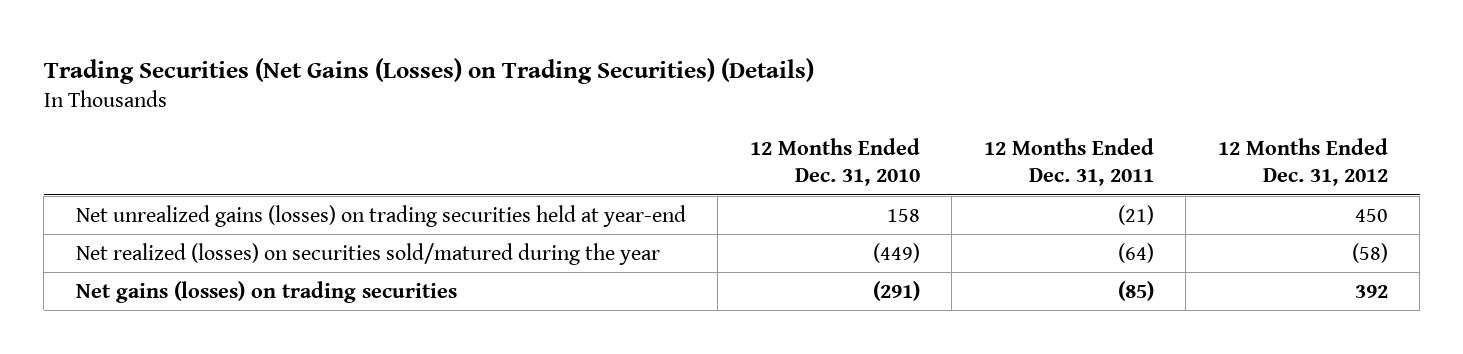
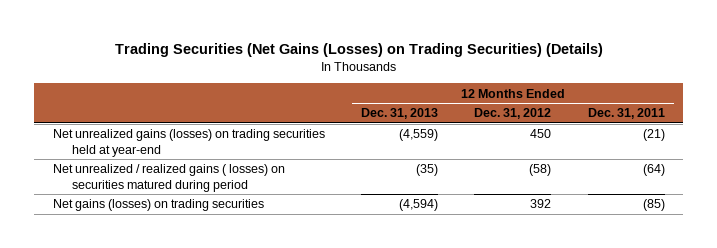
[749,138,920,187] 12 Months Ended Dec. 31, 2010 -> none
none -> [360,108,438,120] Dec. 31, 2013
[75,242,660,265] Net realized (losses) on securities sold/matured during the year -> [52,164,285,193] Net unrealized / realized gains ( losses) on securities matured during period

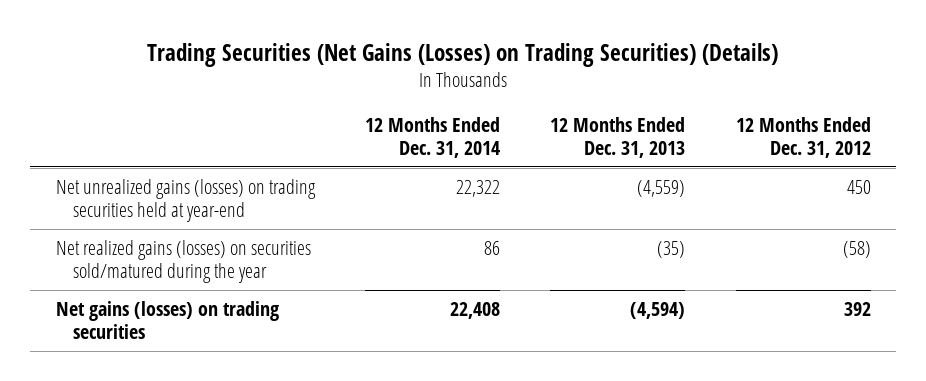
[587,108,665,120] Dec. 31, 2011 -> none
none -> [365,116,501,159] 12 Months Ended Dec. 31, 2014
[52,164,285,193] Net unrealized / realized gains ( losses) on securities matured during period -> [55,239,311,283] Net realized gains (losses) on securities sold/matured during the year

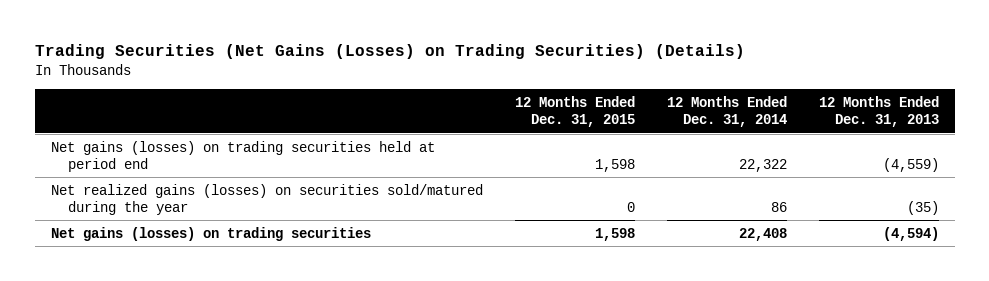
[735,116,871,159] 12 Months Ended Dec. 31, 2012 -> none
none -> [514,95,635,128] 12 Months Ended Dec. 31, 2015
[55,178,316,222] Net unrealized gains (losses) on trading securities held at year-end -> [50,140,435,173] Net gains (losses) on trading securities held at period end

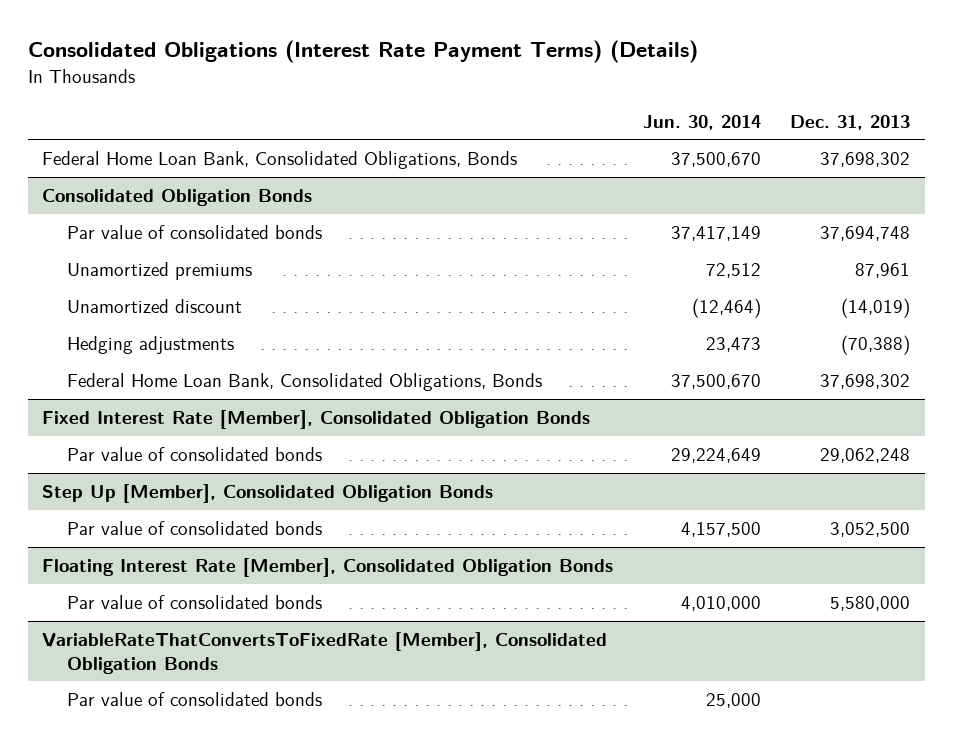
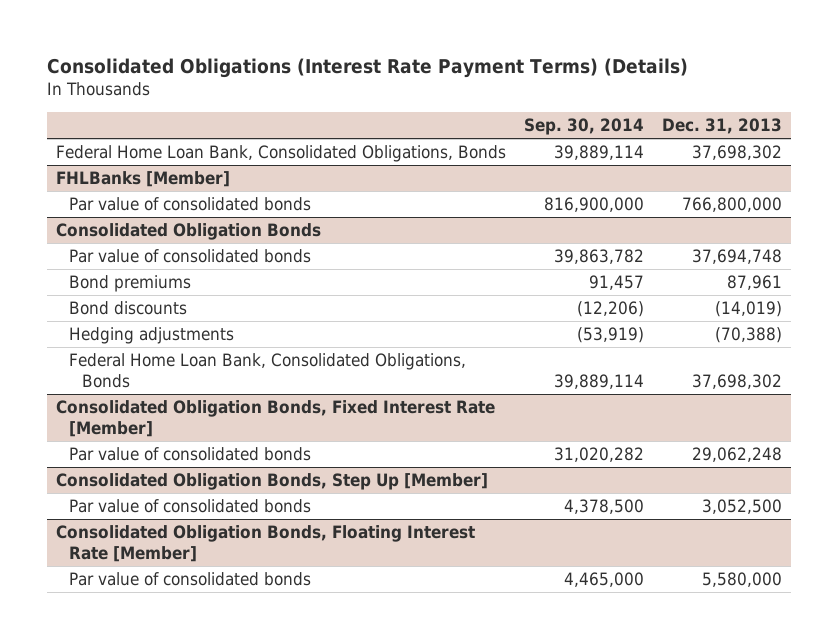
[642,114,761,130] Jun. 30, 2014 -> none
none -> [523,118,644,136] Sep. 30, 2014
none -> [56,171,231,188] FHLBanks [Member]
none -> [68,197,311,212] Par value of consolidated bonds
[66,262,252,281] Unamortized premiums -> [68,275,191,293] Bond premiums
[66,299,242,314] Unamortized discount -> [68,301,187,316] Bond discounts
[42,410,591,430] Fixed Interest Rate [Member], Consolidated Obligation Bonds -> [56,400,496,438] Consolidated Obligation Bonds, Fixed Interest Rate [Member]
[42,484,494,504] Step Up [Member], Consolidated Obligation Bonds -> [56,473,489,491] Consolidated Obligation Bonds, Step Up [Member]
[42,558,614,578] Floating Interest Rate [Member], Consolidated Obligation Bonds -> [56,525,476,563] Consolidated Obligation Bonds, Floating Interest Rate [Member]
[42,632,608,674] VariableRateThatConvertsToFixedRate [Member], Consolidated Obligation Bonds -> none
[66,692,322,707] Par value of consolidated bonds -> none

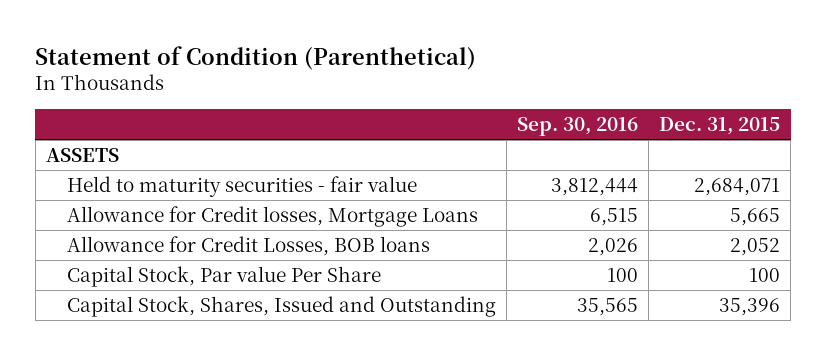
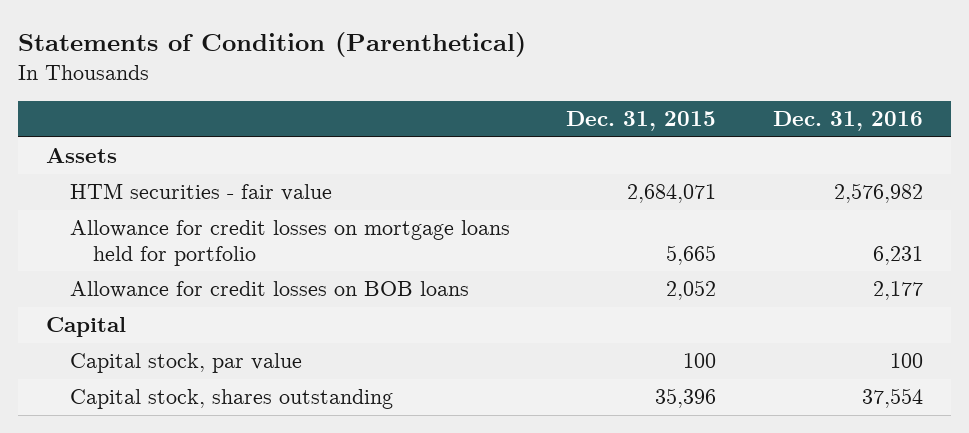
[35,45,477,70] Statement of Condition (Parenthetical) -> [17,31,526,57] Statements of Condition (Parenthetical)
[516,117,638,137] Sep. 30, 2016 -> none
none -> [773,111,924,132] Dec. 31, 2016
[46,147,120,162] ASSETS -> [46,148,118,164] Assets
[66,175,417,197] Held to maturity securities - fair value -> [69,183,332,202] HTM securities - fair value
[66,205,478,227] Allowance for Credit losses, Mortgage Loans -> [69,220,510,266] Allowance for credit losses on mortgage loans held for portfolio
[66,235,430,256] Allowance for Credit Losses, BOB loans -> [69,281,469,299] Allowance for credit losses on BOB loans
none -> [46,317,127,338] Capital
[66,265,381,287] Capital Stock, Par value Per Share -> [69,353,302,374] Capital stock, par value
[66,295,496,317] Capital Stock, Shares, Issued and Outstanding -> [69,389,393,410] Capital stock, shares outstanding

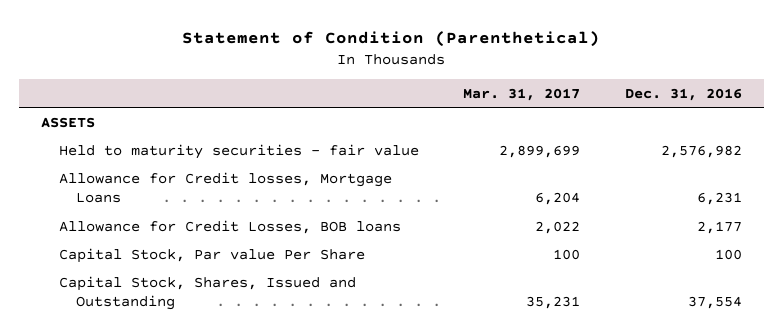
[17,31,526,57] Statements of Condition (Parenthetical) -> [182,30,601,47] Statement of Condition (Parenthetical)
[566,111,717,132] Dec. 31, 2015 -> none
none -> [463,87,581,101] Mar. 31, 2017
[46,317,127,338] Capital -> none
[46,148,118,164] Assets -> [41,116,96,128] ASSETS
[69,183,332,202] HTM securities - fair value -> [58,143,419,159] Held to maturity securities - fair value
[69,220,510,266] Allowance for credit losses on mortgage loans held for portfolio -> [58,171,392,204] Allowance for Credit losses, Mortgage Loans
[69,281,469,299] Allowance for credit losses on BOB loans -> [58,219,401,234] Allowance for Credit Losses, BOB loans
[69,353,302,374] Capital stock, par value -> [58,247,365,263] Capital Stock, Par value Per Share
[69,389,393,410] Capital stock, shares outstanding -> [58,275,356,311] Capital Stock, Shares, Issued and Outstanding

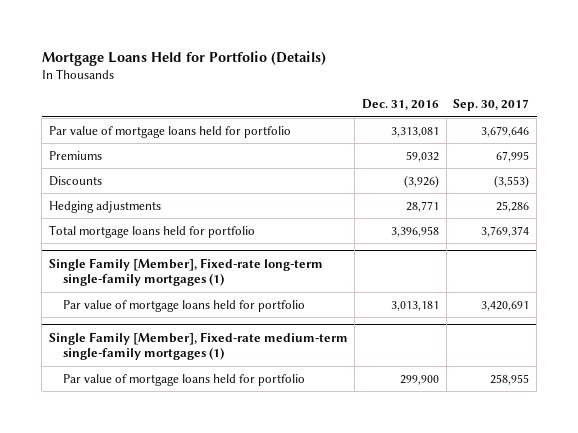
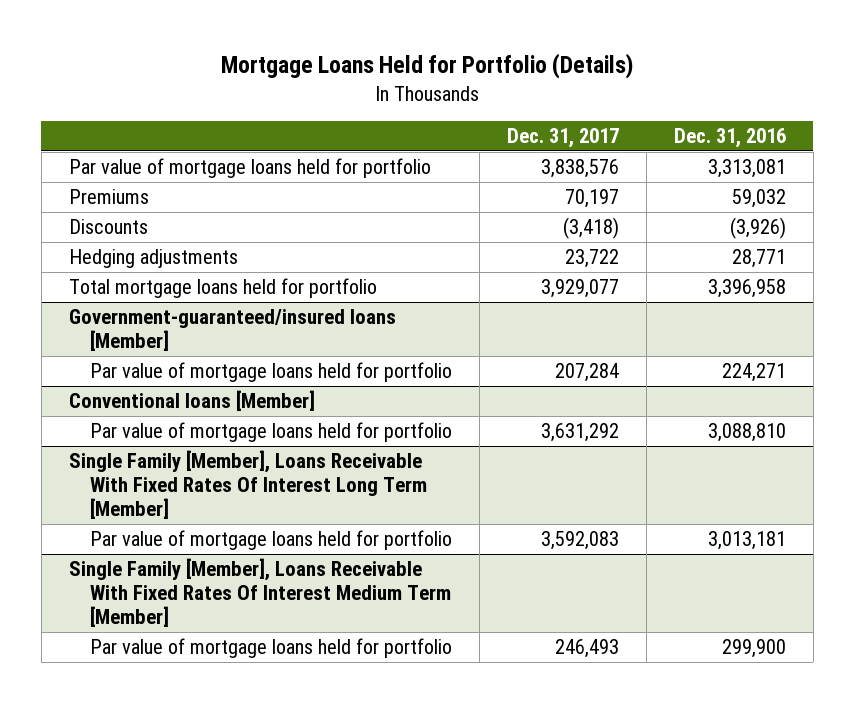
[453,99,530,112] Sep. 30, 2017 -> none
none -> [507,128,620,149] Dec. 31, 2017
[48,257,323,287] Single Family [Member], Fixed-rate long-term single-family mortgages (1) -> none
none -> [68,309,396,352] Government-guaranteed/insured loans [Member]
none -> [90,362,453,383] Par value of mortgage loans held for portfolio
none -> [68,390,315,412] Conventional loans [Member]
none -> [90,422,453,443] Par value of mortgage loans held for portfolio
none -> [68,450,428,519] Single Family [Member], Loans Receivable With Fixed Rates Of Interest Long Term [Member]
[48,331,348,361] Single Family [Member], Fixed-rate medium-term single-family mortgages (1) -> none
none -> [68,558,452,627] Single Family [Member], Loans Receivable With Fixed Rates Of Interest Medium Term [Member]

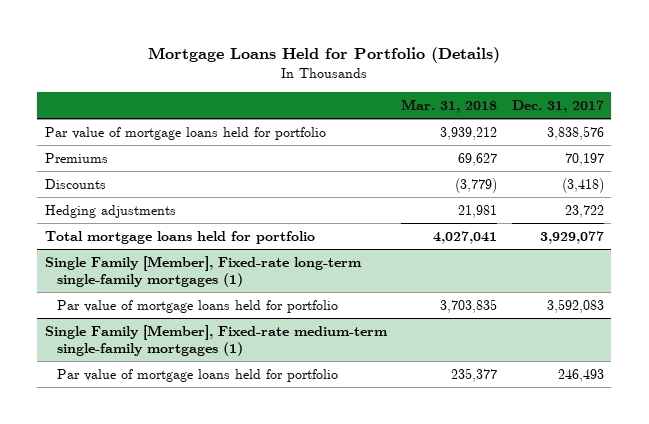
[673,128,786,149] Dec. 31, 2016 -> none
none -> [401,99,498,114] Mar. 31, 2018
[68,309,396,352] Government-guaranteed/insured loans [Member] -> none
[90,362,453,383] Par value of mortgage loans held for portfolio -> none
[68,390,315,412] Conventional loans [Member] -> none
[90,422,453,443] Par value of mortgage loans held for portfolio -> none
[68,450,428,519] Single Family [Member], Loans Receivable With Fixed Rates Of Interest Long Term [Member] -> none
none -> [44,255,362,288] Single Family [Member], Fixed-rate long-term single-family mortgages (1)
[68,558,452,627] Single Family [Member], Loans Receivable With Fixed Rates Of Interest Medium Term [Member] -> none
none -> [44,324,388,357] Single Family [Member], Fixed-rate medium-term single-family mortgages (1)

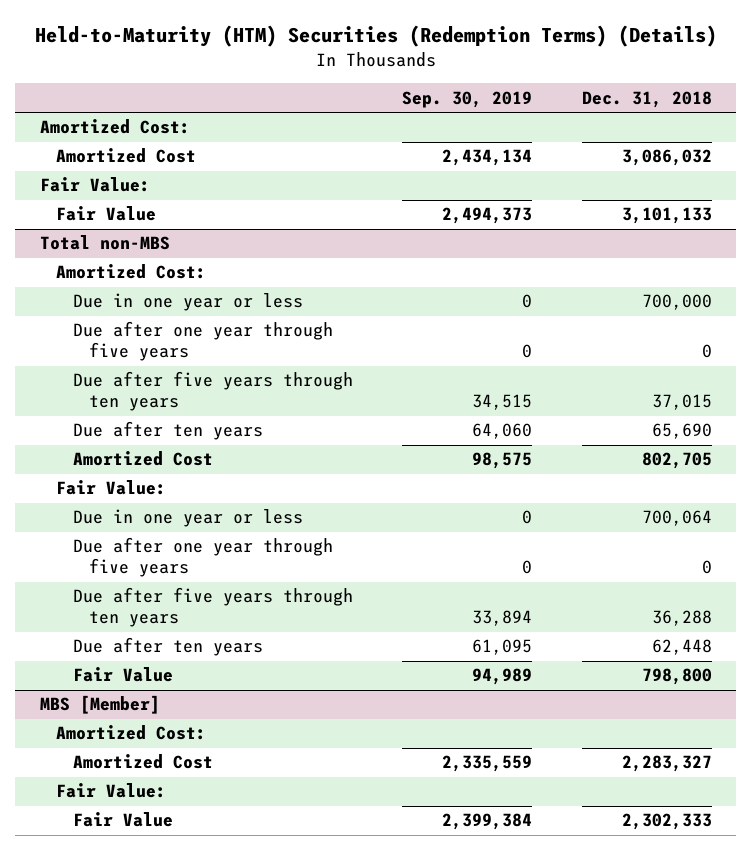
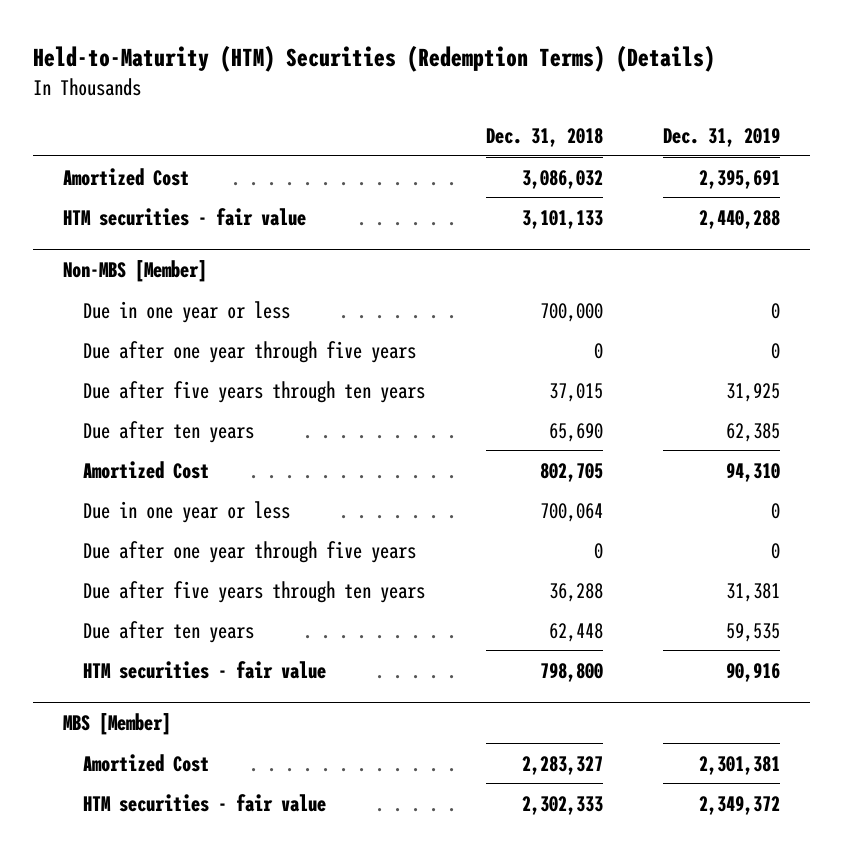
[402,90,533,108] Sep. 30, 2019 -> none
none -> [662,128,780,148] Dec. 31, 2019
[39,119,190,135] Amortized Cost: -> none
[39,177,150,193] Fair Value: -> none
[56,264,207,280] Amortized Cost: -> none
[56,206,157,222] Fair Value -> [63,207,307,226] HTM securities - fair value
[39,235,170,251] Total non-MBS -> [63,260,208,283] Non-MBS [Member]
[56,480,167,496] Fair Value: -> none
[72,667,173,683] Fair Value -> [83,660,327,679] HTM securities - fair value
[56,725,207,741] Amortized Cost: -> none
[56,783,167,799] Fair Value: -> none
[72,812,173,828] Fair Value -> [83,793,327,812] HTM securities - fair value

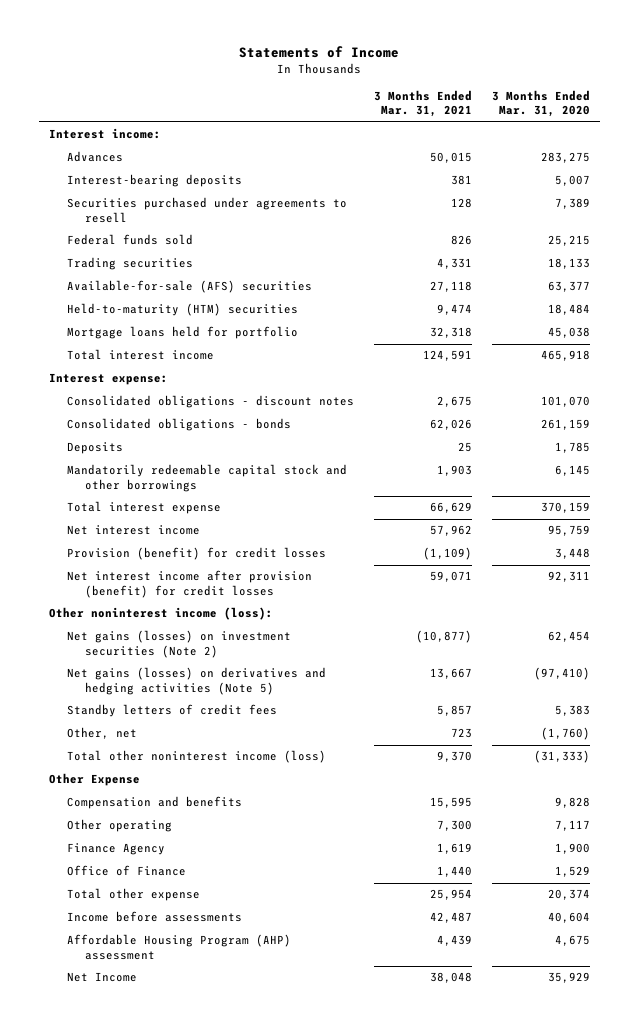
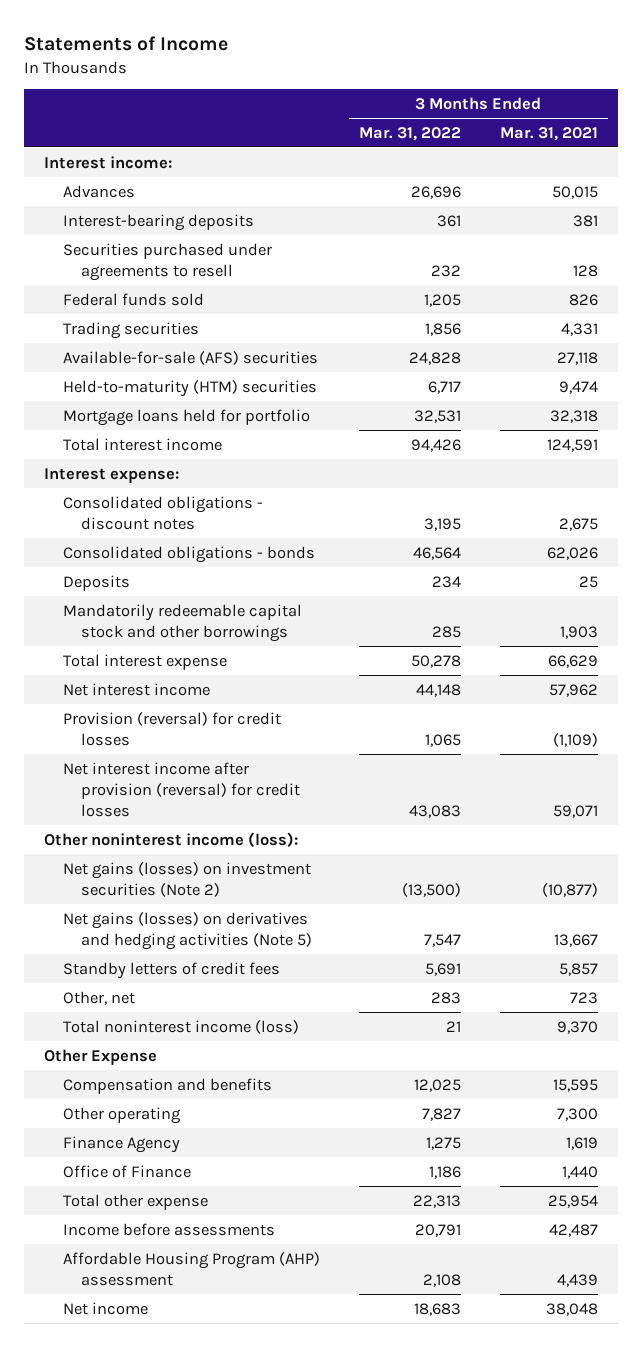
[491,89,590,118] 3 Months Ended Mar. 31, 2020 -> none
none -> [358,126,461,141] Mar. 31, 2022
[66,547,326,561] Provision (benefit) for credit losses -> [62,711,281,746] Provision (reversal) for credit losses
[66,570,312,599] Net interest income after provision (benefit) for credit losses -> [62,761,301,817] Net interest income after provision (reversal) for credit losses
[66,750,326,764] Total other noninterest income (loss) -> [62,1019,299,1034] Total noninterest income (loss)
[66,972,137,983] Net Income -> [62,1301,148,1315] Net income

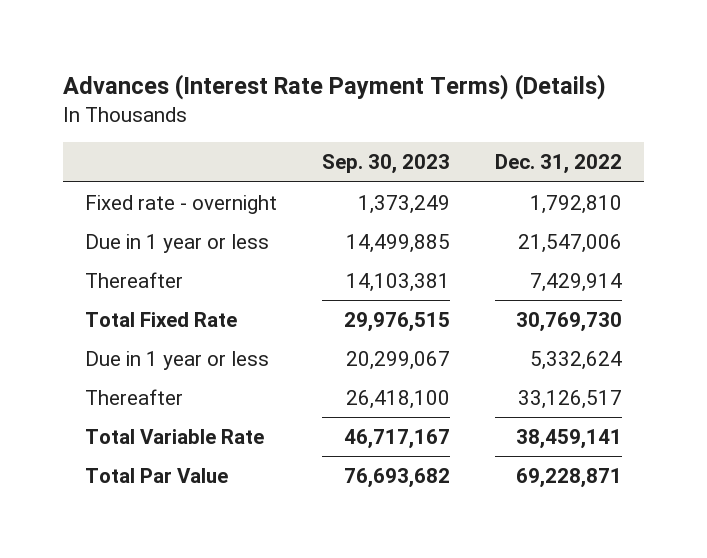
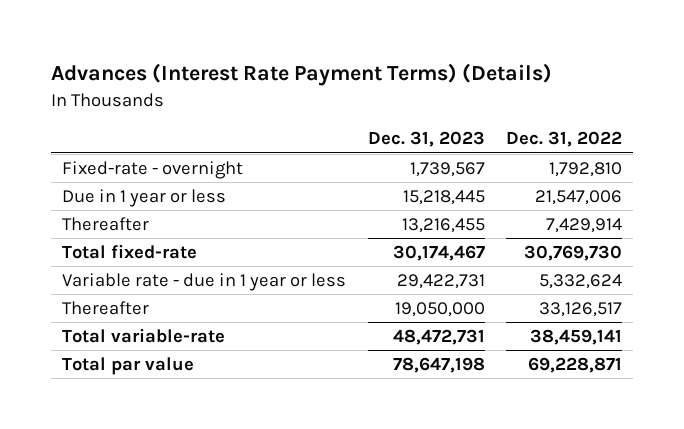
[321,154,450,175] Sep. 30, 2023 -> none
none -> [367,131,485,148] Dec. 31, 2023
[85,194,278,214] Fixed rate - overnight -> [62,161,244,180] Fixed-rate - overnight
[85,311,238,327] Total Fixed Rate -> [62,244,198,260] Total fixed-rate
[85,350,270,370] Due in 1 year or less -> [62,273,347,292] Variable rate - due in 1 year or less
[85,428,265,444] Total Variable Rate -> [62,328,226,344] Total variable-rate
[85,467,229,483] Total Par Value -> [62,357,195,376] Total par value

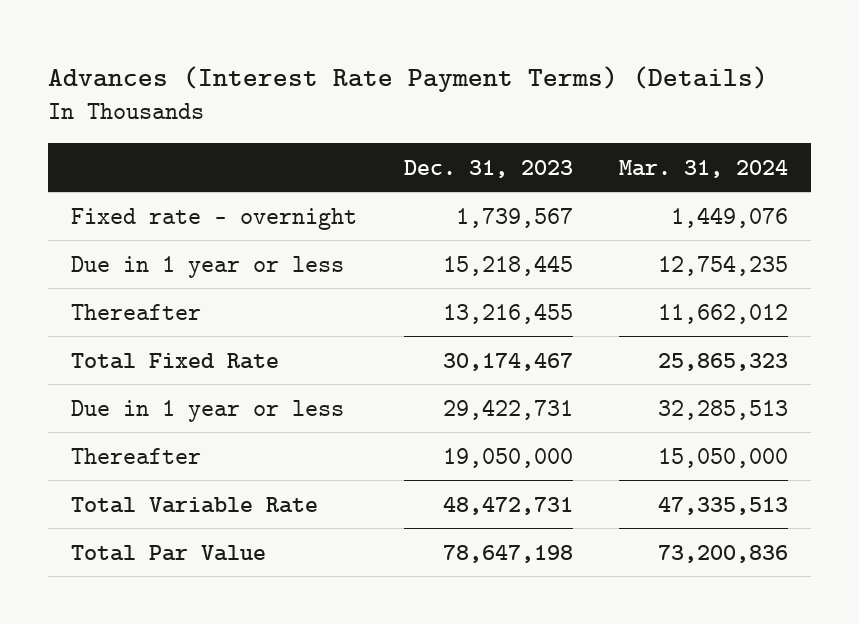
[506,131,623,148] Dec. 31, 2022 -> none
none -> [618,159,788,178] Mar. 31, 2024
[62,161,244,180] Fixed-rate - overnight -> [71,207,358,230] Fixed rate - overnight
[62,244,198,260] Total fixed-rate -> [71,352,280,369] Total Fixed Rate
[62,273,347,292] Variable rate - due in 1 year or less -> [71,399,345,422] Due in 1 year or less
[62,328,226,344] Total variable-rate -> [71,496,319,513] Total Variable Rate
[62,357,195,376] Total par value -> [71,544,267,561] Total Par Value

